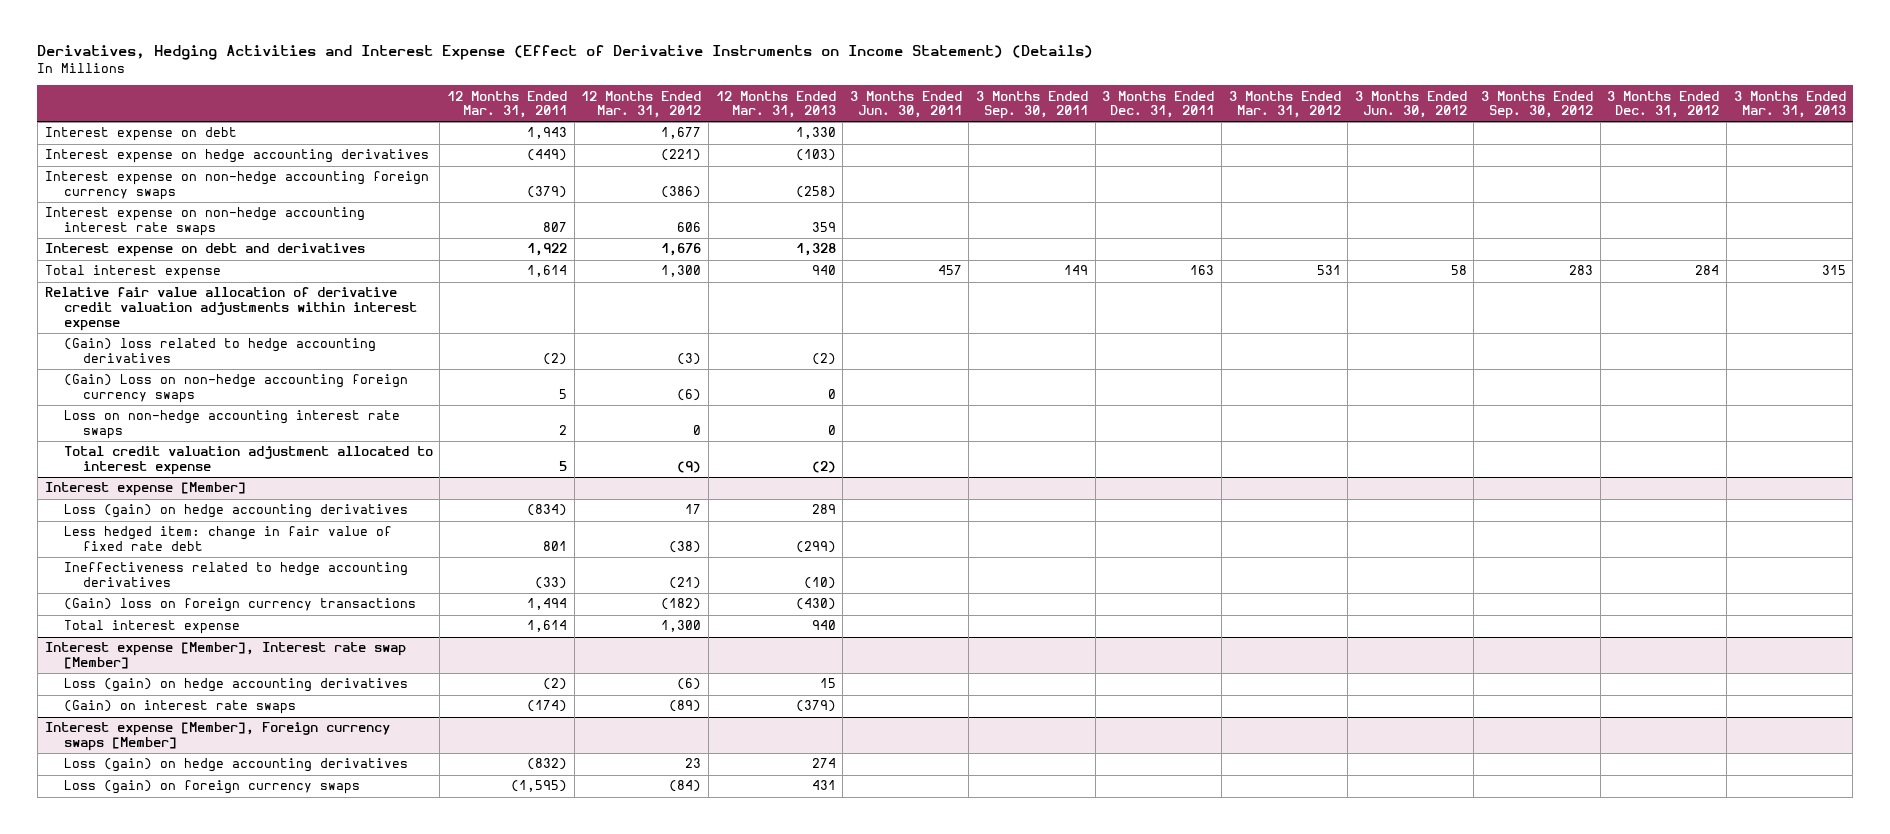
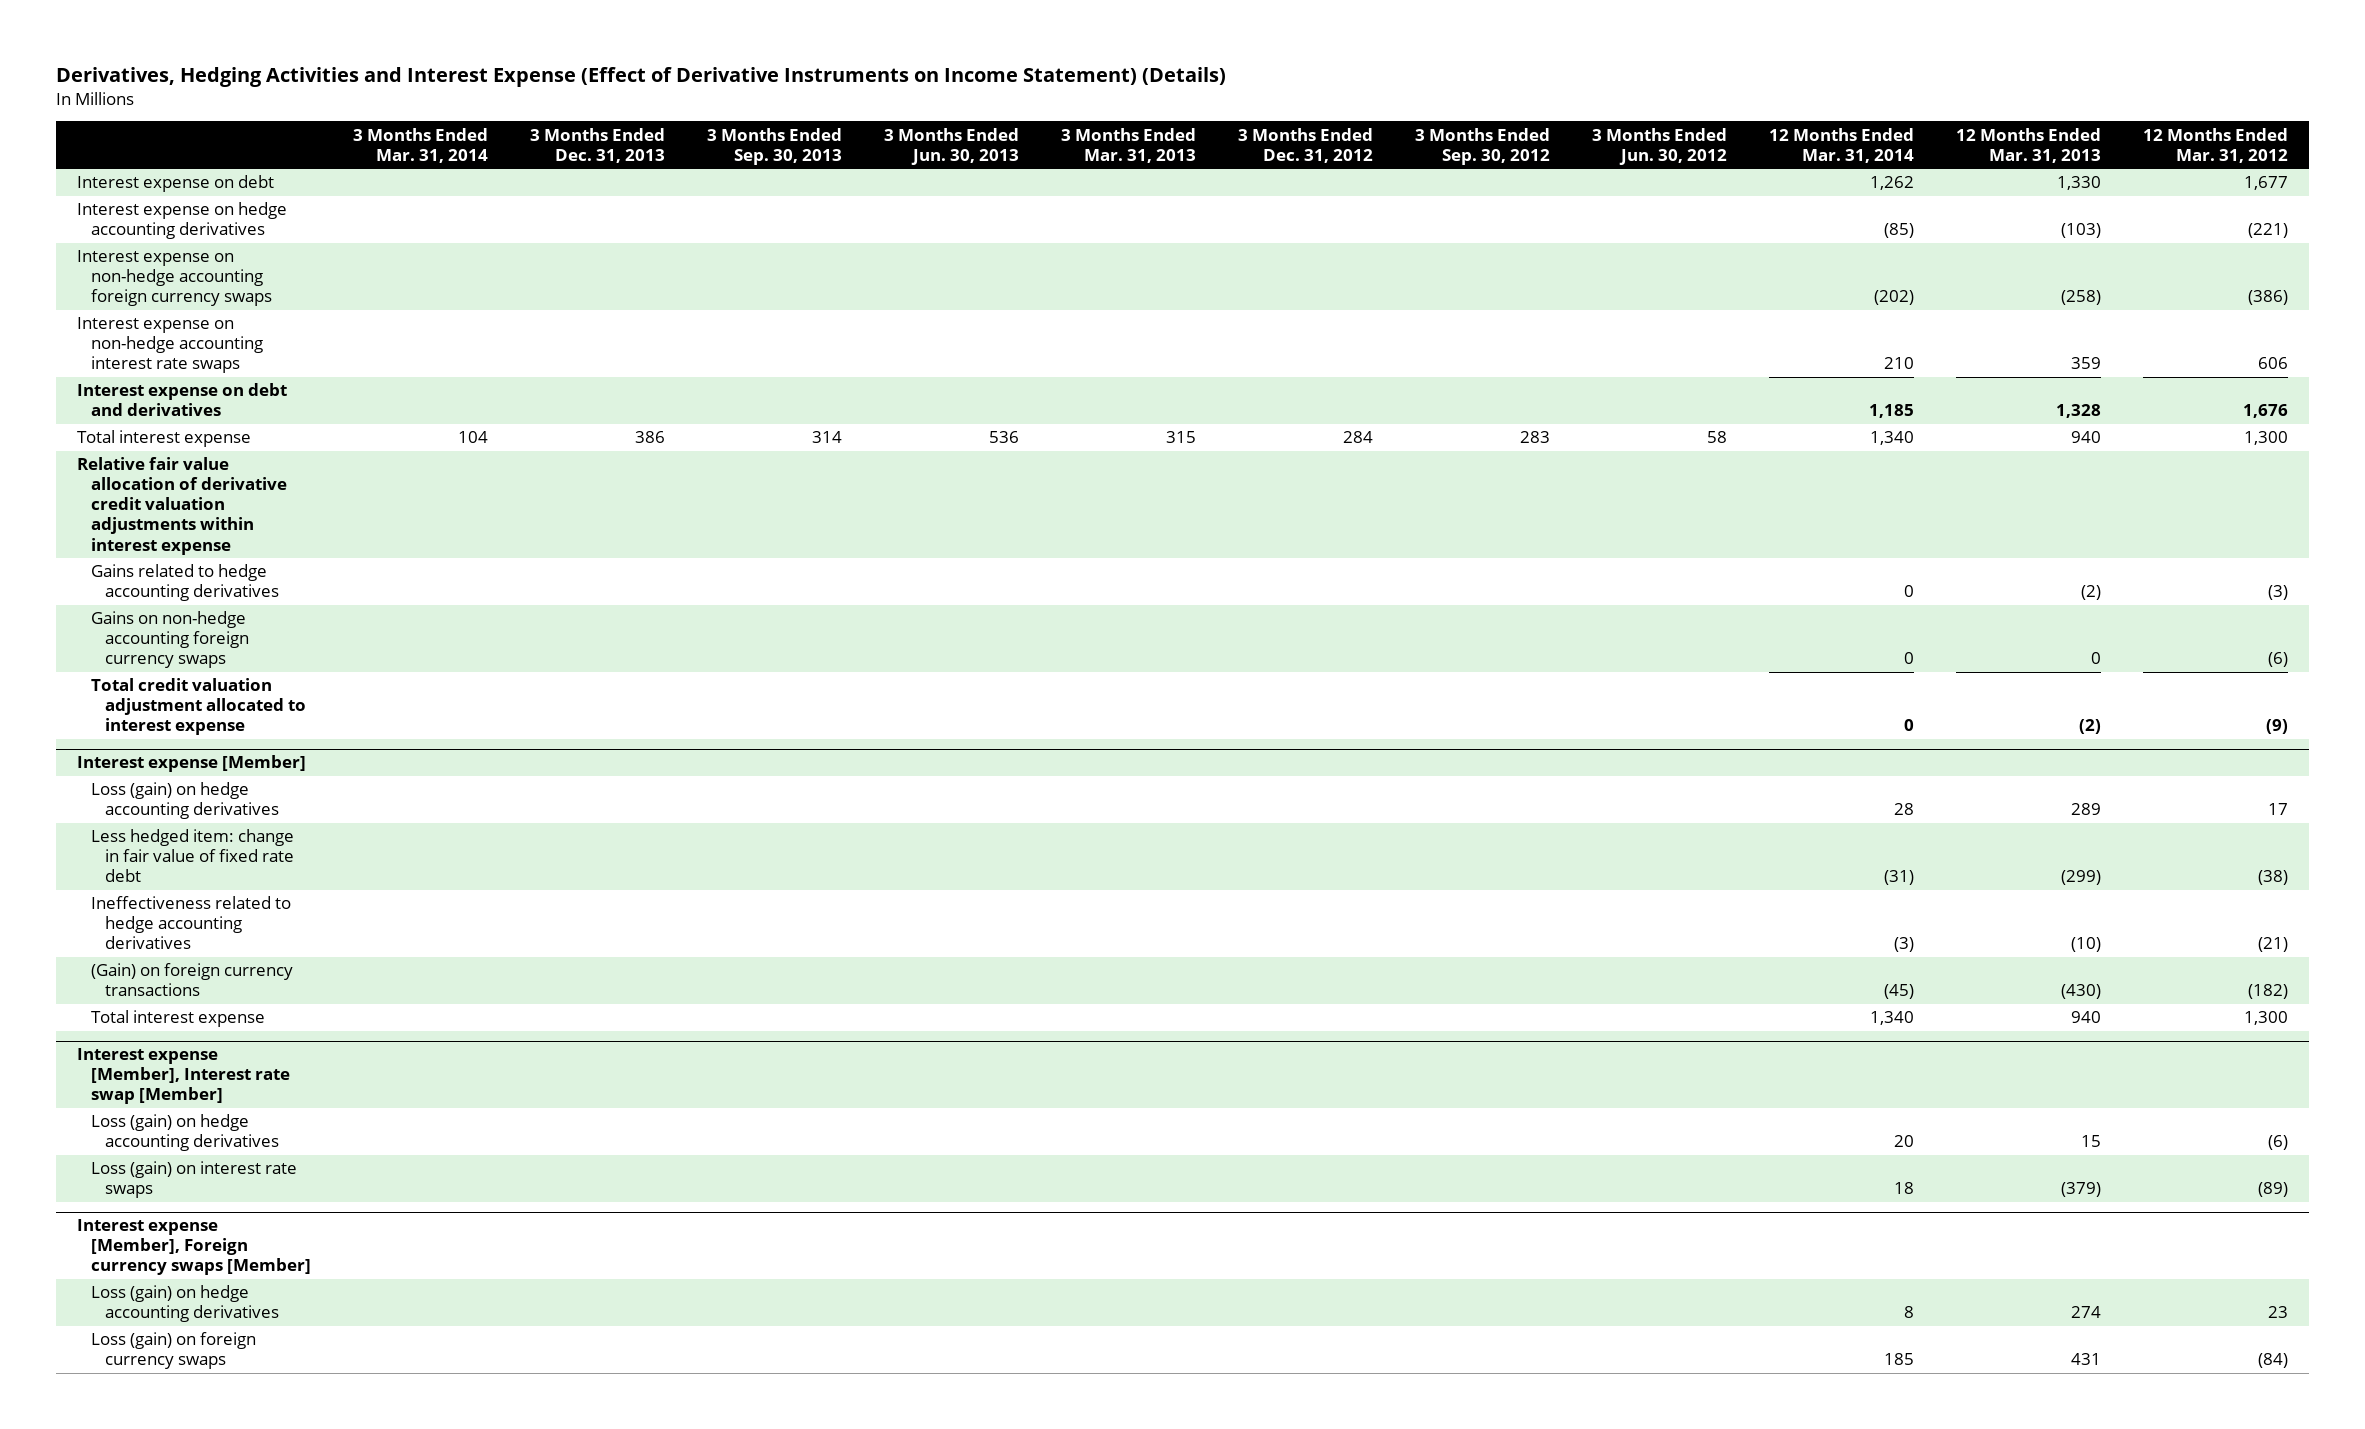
[447,90,568,119] 12 Months Ended Mar. 31, 2011 -> none
[849,90,962,119] 3 Months Ended Jun. 30, 2011 -> none
[976,90,1089,120] 3 Months Ended Sep. 30, 2011 -> none
[1102,90,1215,119] 3 Months Ended Dec. 31, 2011 -> none
[1228,90,1341,119] 3 Months Ended Mar. 31, 2012 -> none
none -> [352,127,488,163] 3 Months Ended Mar. 31, 2014
none -> [529,127,665,163] 3 Months Ended Dec. 31, 2013
none -> [707,127,843,165] 3 Months Ended Sep. 30, 2013
none -> [884,127,1020,165] 3 Months Ended Jun. 30, 2013
none -> [1769,127,1915,163] 12 Months Ended Mar. 31, 2014
[63,410,400,440] Loss on non-hedge accounting interest rate swaps -> none
[63,338,376,364] (Gain) loss related to hedge accounting derivatives -> [90,564,280,602] Gains related to hedge accounting derivatives
[63,374,408,404] (Gain) Loss on non-hedge accounting foreign currency swaps -> [90,611,250,669] Gains on non-hedge accounting foreign currency swaps
[63,598,416,613] (Gain) loss on foreign currency transactions -> [90,963,293,997] (Gain) on foreign currency transactions
[63,700,296,715] (Gain) on interest rate swaps -> [90,1161,297,1199] Loss (gain) on interest rate swaps

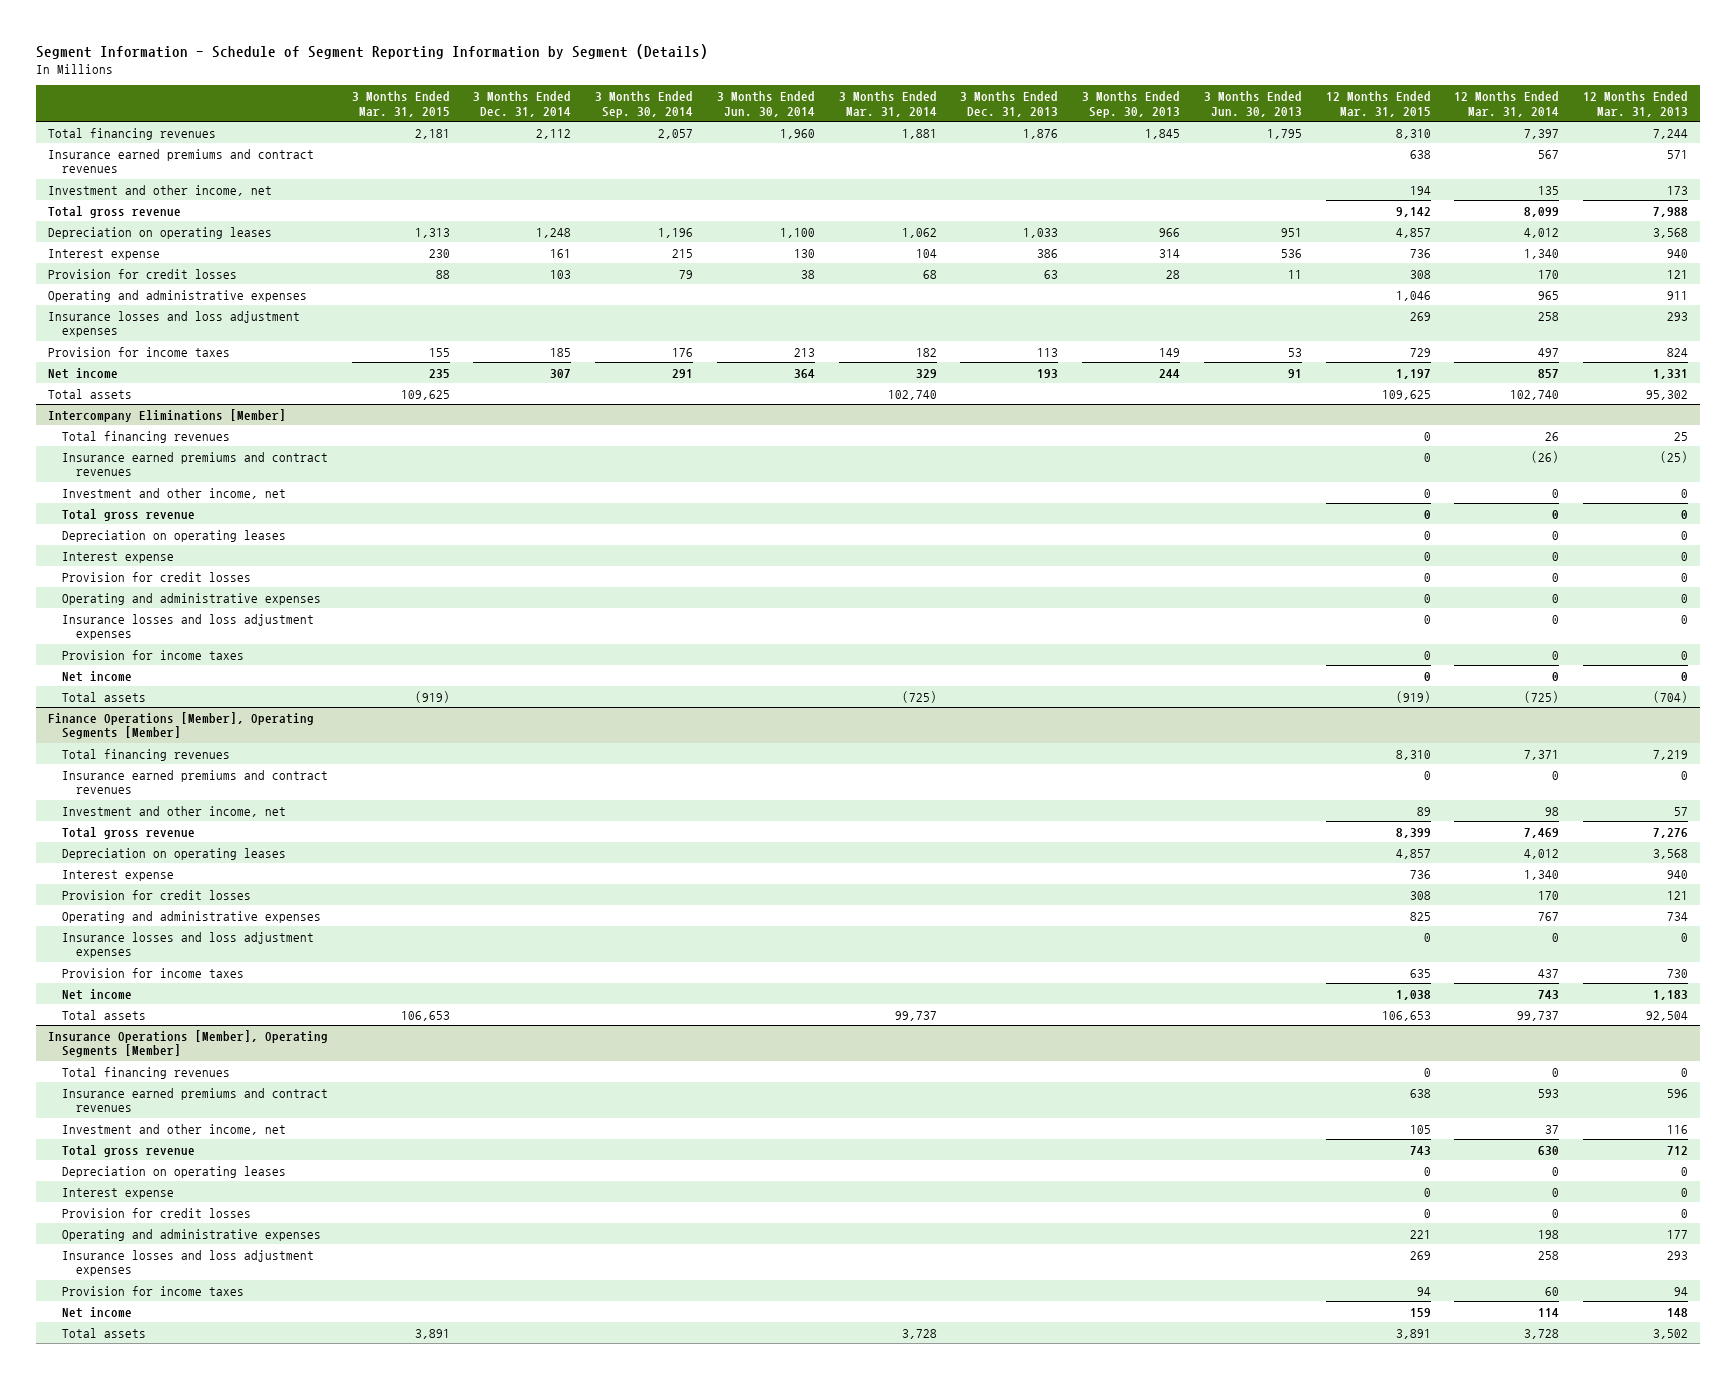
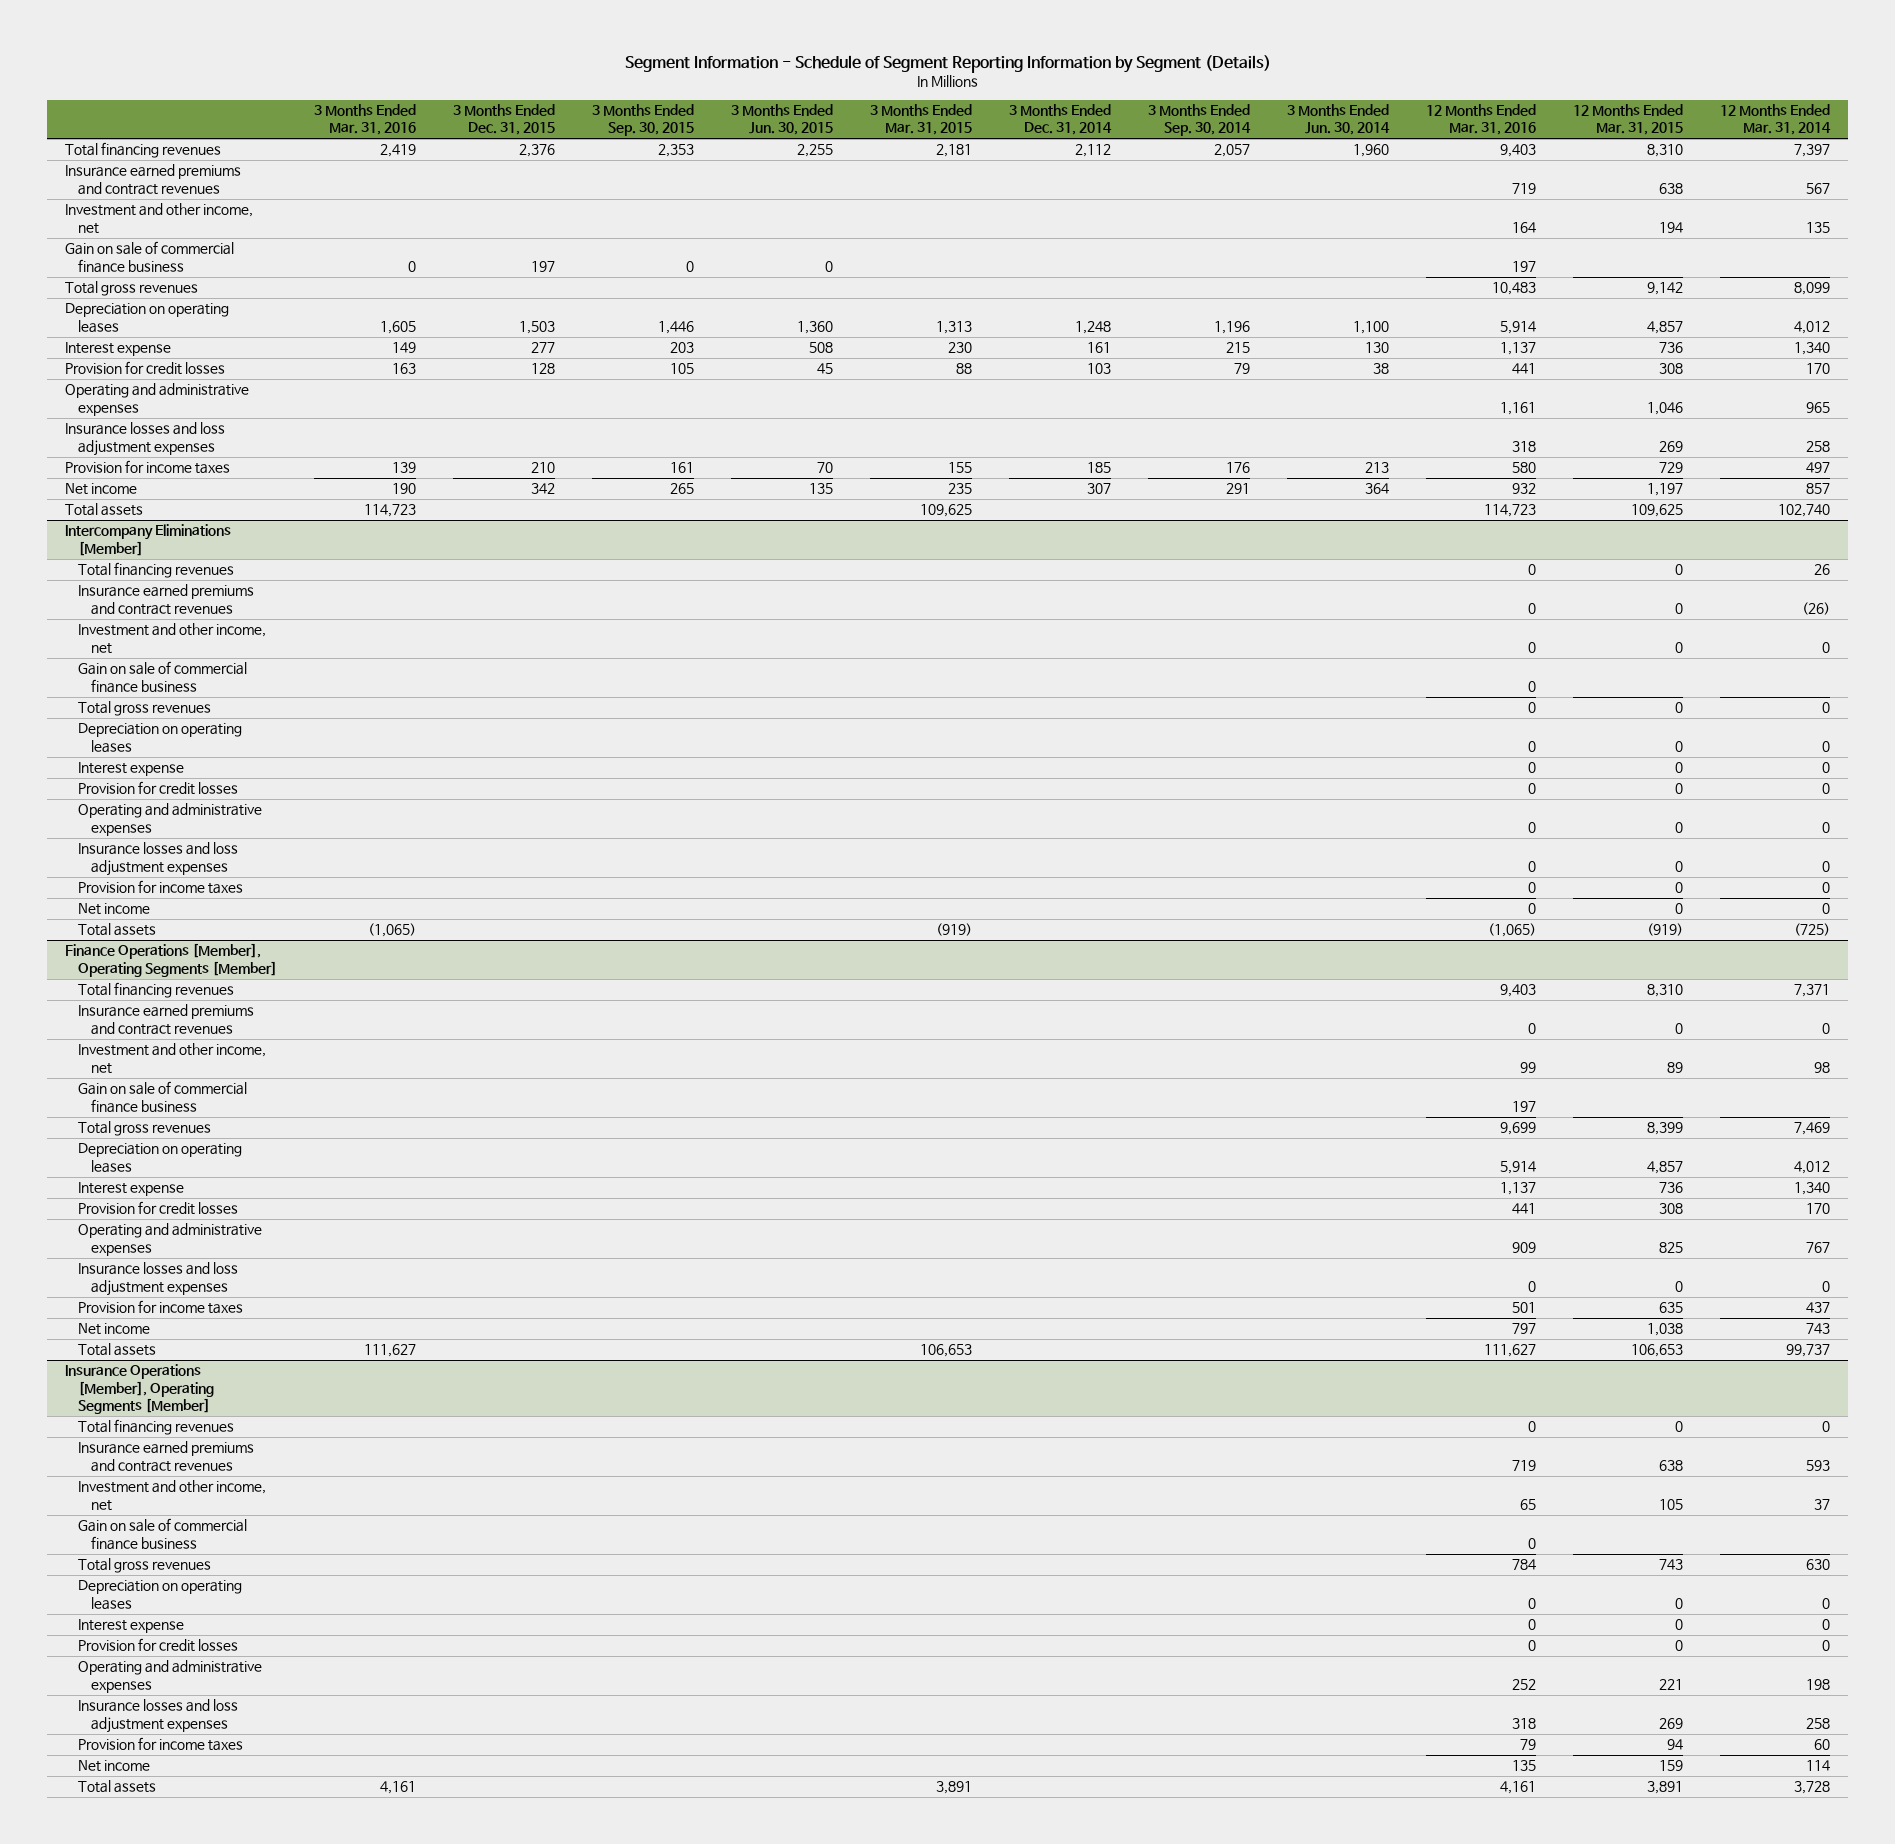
[838,90,937,117] 3 Months Ended Mar. 31, 2014 -> none
[960,90,1059,117] 3 Months Ended Dec. 31, 2013 -> none
[1082,90,1181,118] 3 Months Ended Sep. 30, 2013 -> none
[1203,90,1302,117] 3 Months Ended Jun. 30, 2013 -> none
[1583,90,1689,117] 12 Months Ended Mar. 31, 2013 -> none
none -> [314,103,417,136] 3 Months Ended Mar. 31, 2016
none -> [453,103,556,136] 3 Months Ended Dec. 31, 2015
none -> [592,103,695,137] 3 Months Ended Sep. 30, 2015
none -> [731,103,834,136] 3 Months Ended Jun. 30, 2015
none -> [1426,103,1537,136] 12 Months Ended Mar. 31, 2016
none -> [65,241,235,273] Gain on sale of commercial finance business
[47,205,181,218] Total gross revenue -> [65,281,199,297] Total gross revenues
none -> [78,661,248,693] Gain on sale of commercial finance business
[61,508,195,521] Total gross revenue -> [78,701,212,717] Total gross revenues
none -> [78,1081,248,1113] Gain on sale of commercial finance business
[61,826,195,839] Total gross revenue -> [78,1121,212,1137] Total gross revenues
none -> [78,1518,248,1550] Gain on sale of commercial finance business
[61,1144,195,1157] Total gross revenue -> [78,1558,212,1574] Total gross revenues

